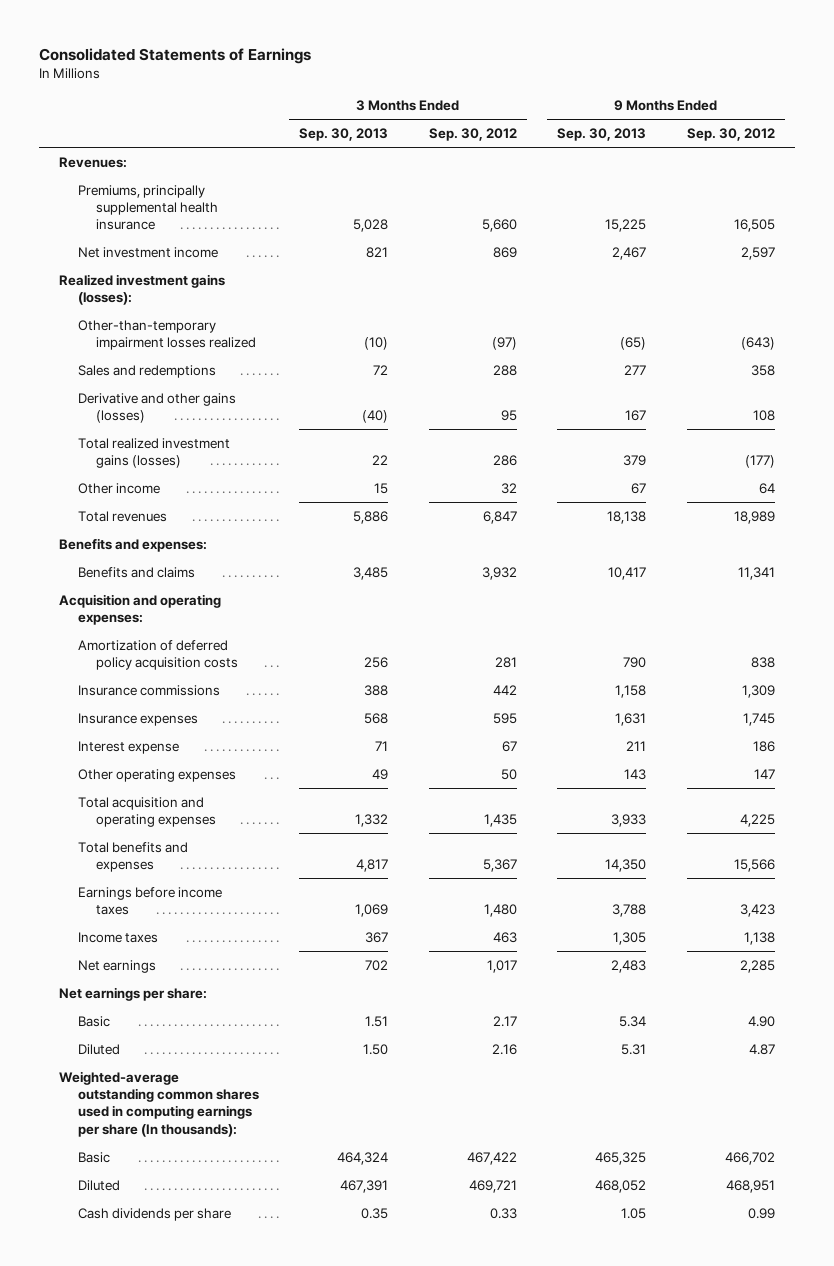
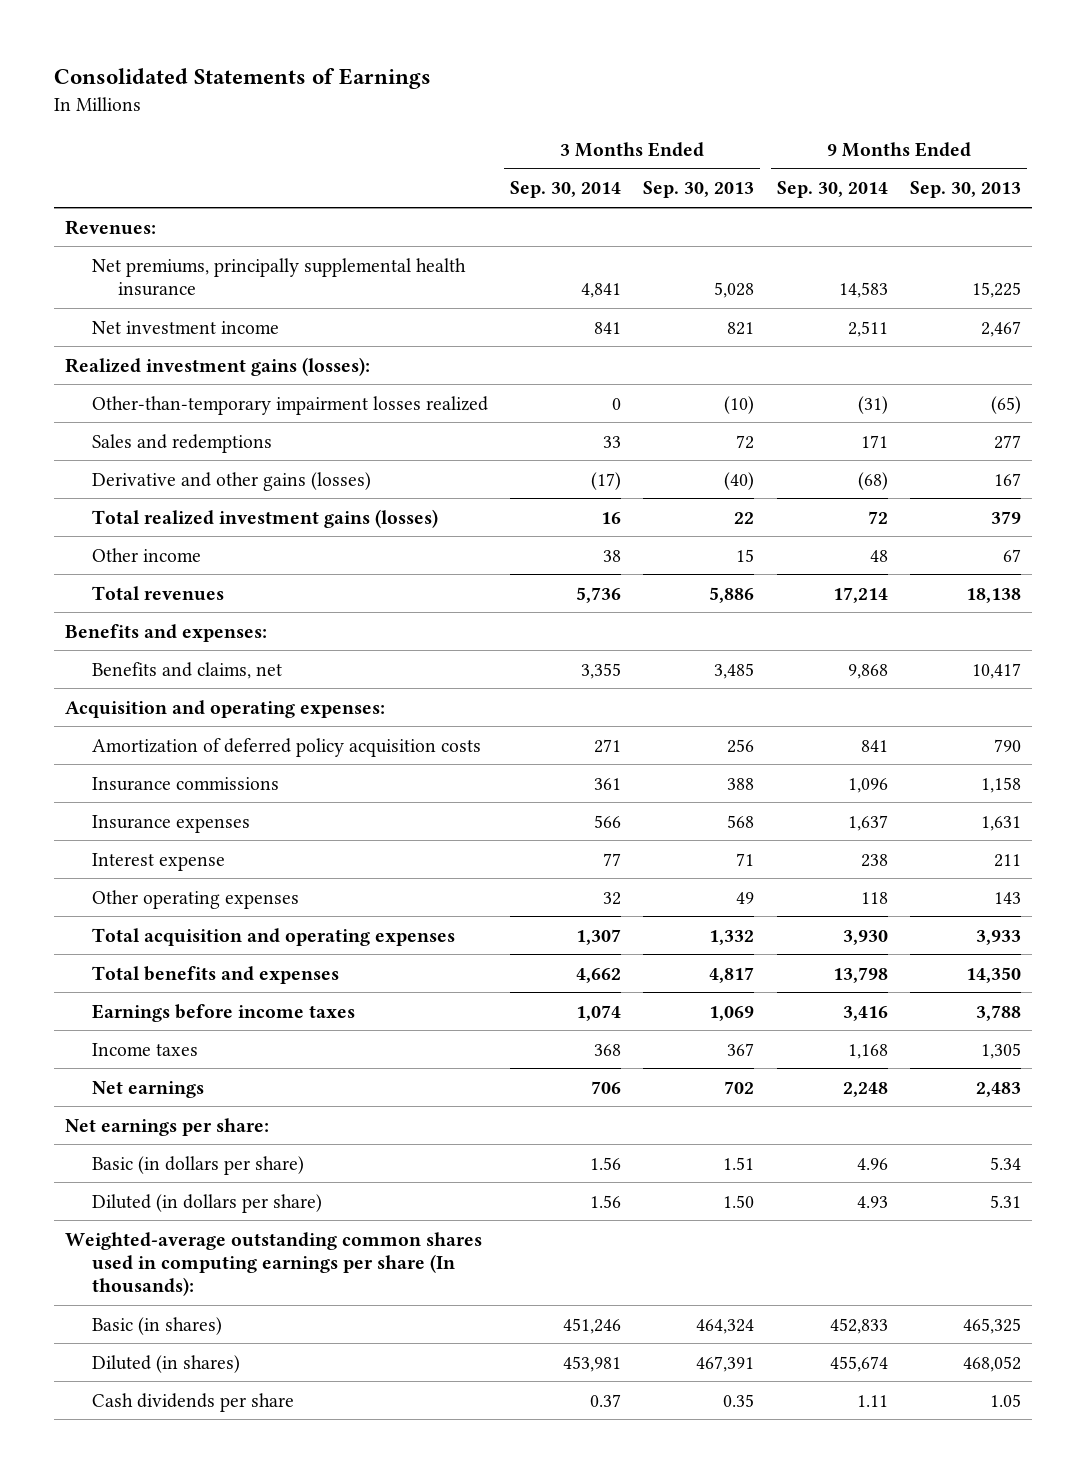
[428,128,517,142] Sep. 30, 2012 -> none
[686,128,775,142] Sep. 30, 2012 -> none
none -> [509,181,621,199] Sep. 30, 2014
none -> [776,181,888,199] Sep. 30, 2014
[77,184,218,231] Premiums, principally supplemental health insurance -> [91,257,466,296] Net premiums, principally supplemental health insurance
[77,566,195,578] Benefits and claims -> [91,661,282,679] Benefits and claims, net
[77,1015,110,1027] Basic -> [91,1155,304,1175] Basic (in dollars per share)
[77,1043,120,1055] Diluted -> [91,1193,322,1213] Diluted (in dollars per share)
[77,1151,110,1163] Basic -> [91,1316,222,1335] Basic (in shares)
[77,1179,120,1191] Diluted -> [91,1354,240,1373] Diluted (in shares)

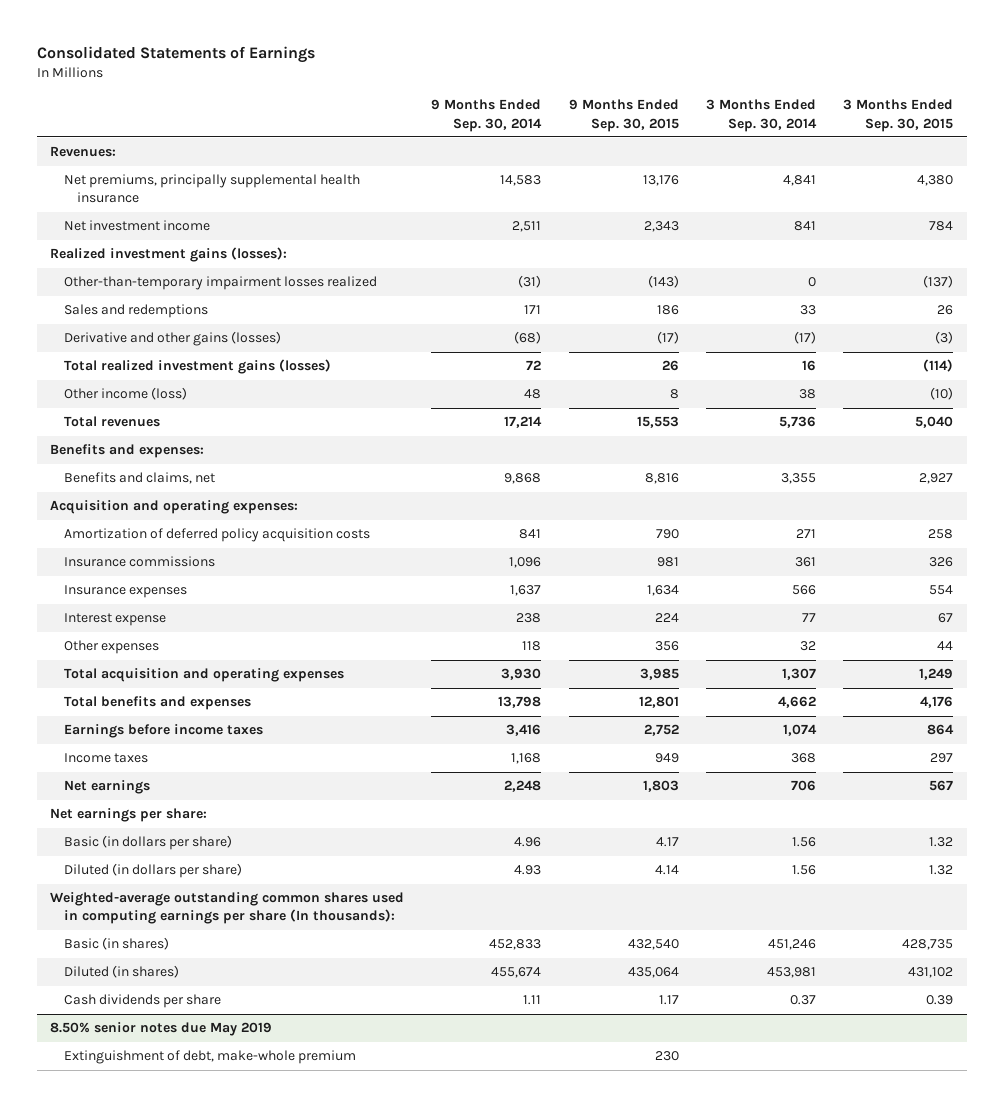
[643,181,755,199] Sep. 30, 2013 -> none
[910,181,1022,199] Sep. 30, 2013 -> none
none -> [568,99,679,132] 9 Months Ended Sep. 30, 2015
none -> [843,99,954,132] 3 Months Ended Sep. 30, 2015
[91,547,201,562] Other income -> [63,387,187,401] Other income (loss)
[91,889,299,909] Other operating expenses -> [63,640,159,655] Other expenses
none -> [50,1022,273,1037] 8.50% senior notes due May 2019
none -> [63,1050,356,1065] Extinguishment of debt, make-whole premium

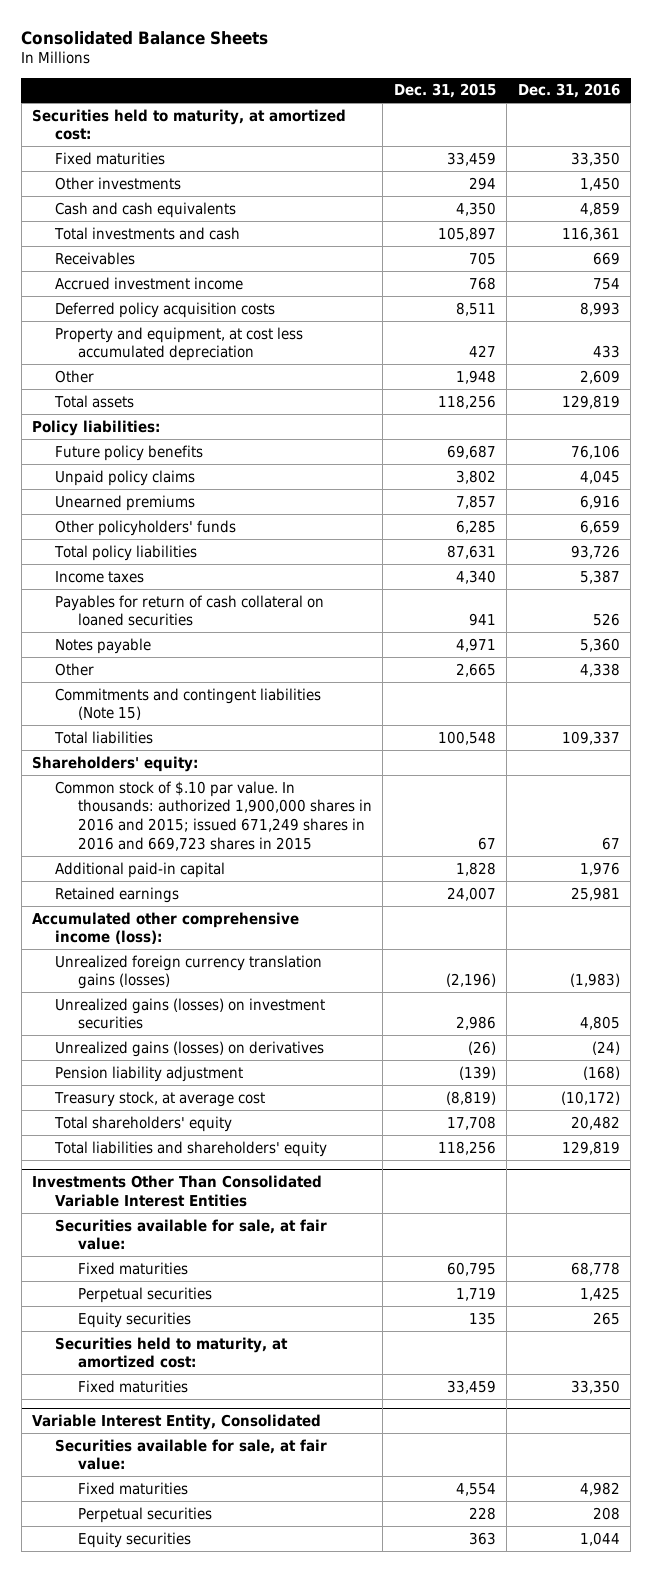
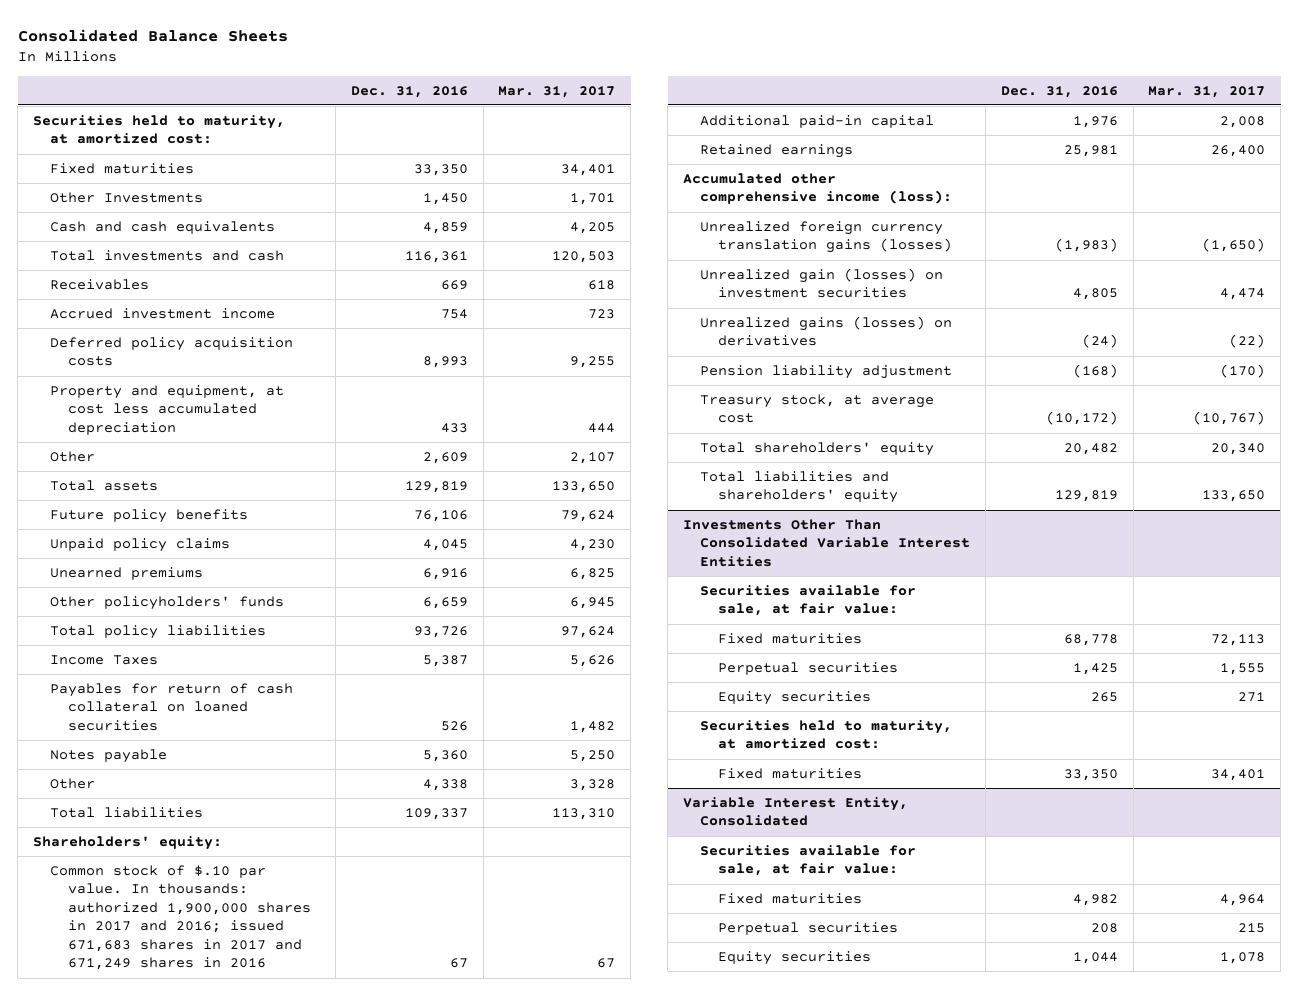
[393,83,496,99] Dec. 31, 2015 -> none
none -> [498,85,616,98] Mar. 31, 2017
[55,176,182,190] Other investments -> [50,191,204,203] Other Investments
[32,419,161,436] Policy liabilities: -> none
[55,570,145,583] Income taxes -> [50,654,159,665] Income Taxes
[55,687,322,721] Commitments and contingent liabilities (Note 15) -> none
[55,780,372,851] Common stock of $.10 par value. In thousands: authorized 1,900,000 shares in 2016 and 2015; issued 671,249 shares in 2016 and 669,723 shares in 2015 -> [50,864,311,971] Common stock of $.10 par value. In thousands: authorized 1,900,000 shares in 2017 and 2016; issued 671,683 shares in 2017 and 671,249 shares in 2016
[55,997,326,1030] Unrealized gains (losses) on investment securities -> [700,267,944,299] Unrealized gain (losses) on investment securities

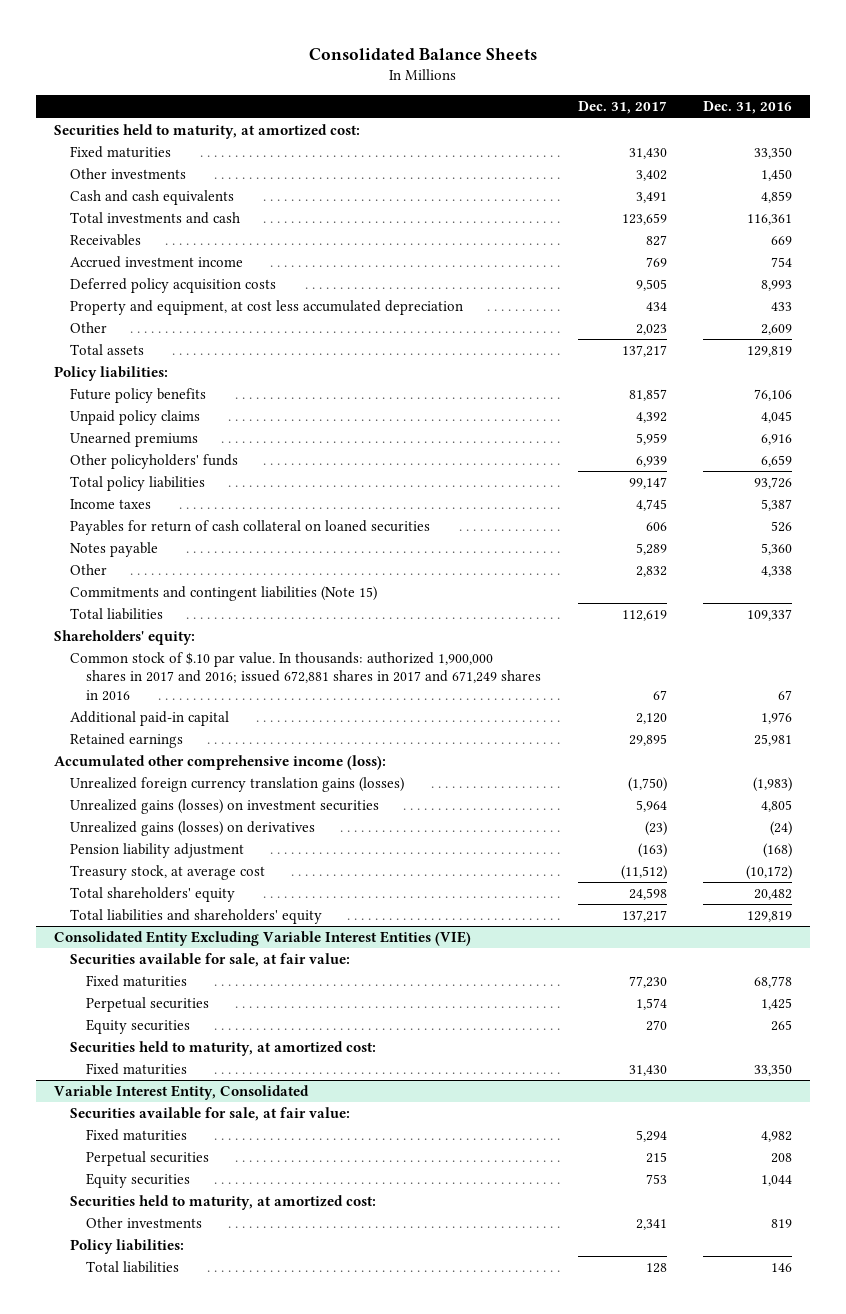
[498,85,616,98] Mar. 31, 2017 -> none
none -> [577,101,667,115] Dec. 31, 2017
[50,191,204,203] Other Investments -> [70,168,187,180] Other investments
none -> [54,366,169,382] Policy liabilities:
[50,654,159,665] Income Taxes -> [70,499,152,510] Income taxes
none -> [70,586,378,602] Commitments and contingent liabilities (Note 15)
[50,864,311,971] Common stock of $.10 par value. In thousands: authorized 1,900,000 shares in 2017 and 2016; issued 671,683 shares in 2017 and 671,249 shares in 2016 -> [70,652,542,701] Common stock of $.10 par value. In thousands: authorized 1,900,000 shares in 2017 and 2016; issued 672,881 shares in 2017 and 671,249 shares in 2016
[700,267,944,299] Unrealized gain (losses) on investment securities -> [70,799,380,815] Unrealized gains (losses) on investment securities
[682,518,971,567] Investments Other Than Consolidated Variable Interest Entities -> none
none -> [54,931,472,947] Consolidated Entity Excluding Variable Interest Entities (VIE)
none -> [70,1195,377,1211] Securities held to maturity, at amortized cost:
none -> [86,1217,203,1229] Other investments
none -> [70,1239,185,1255] Policy liabilities:
none -> [86,1261,180,1274] Total liabilities

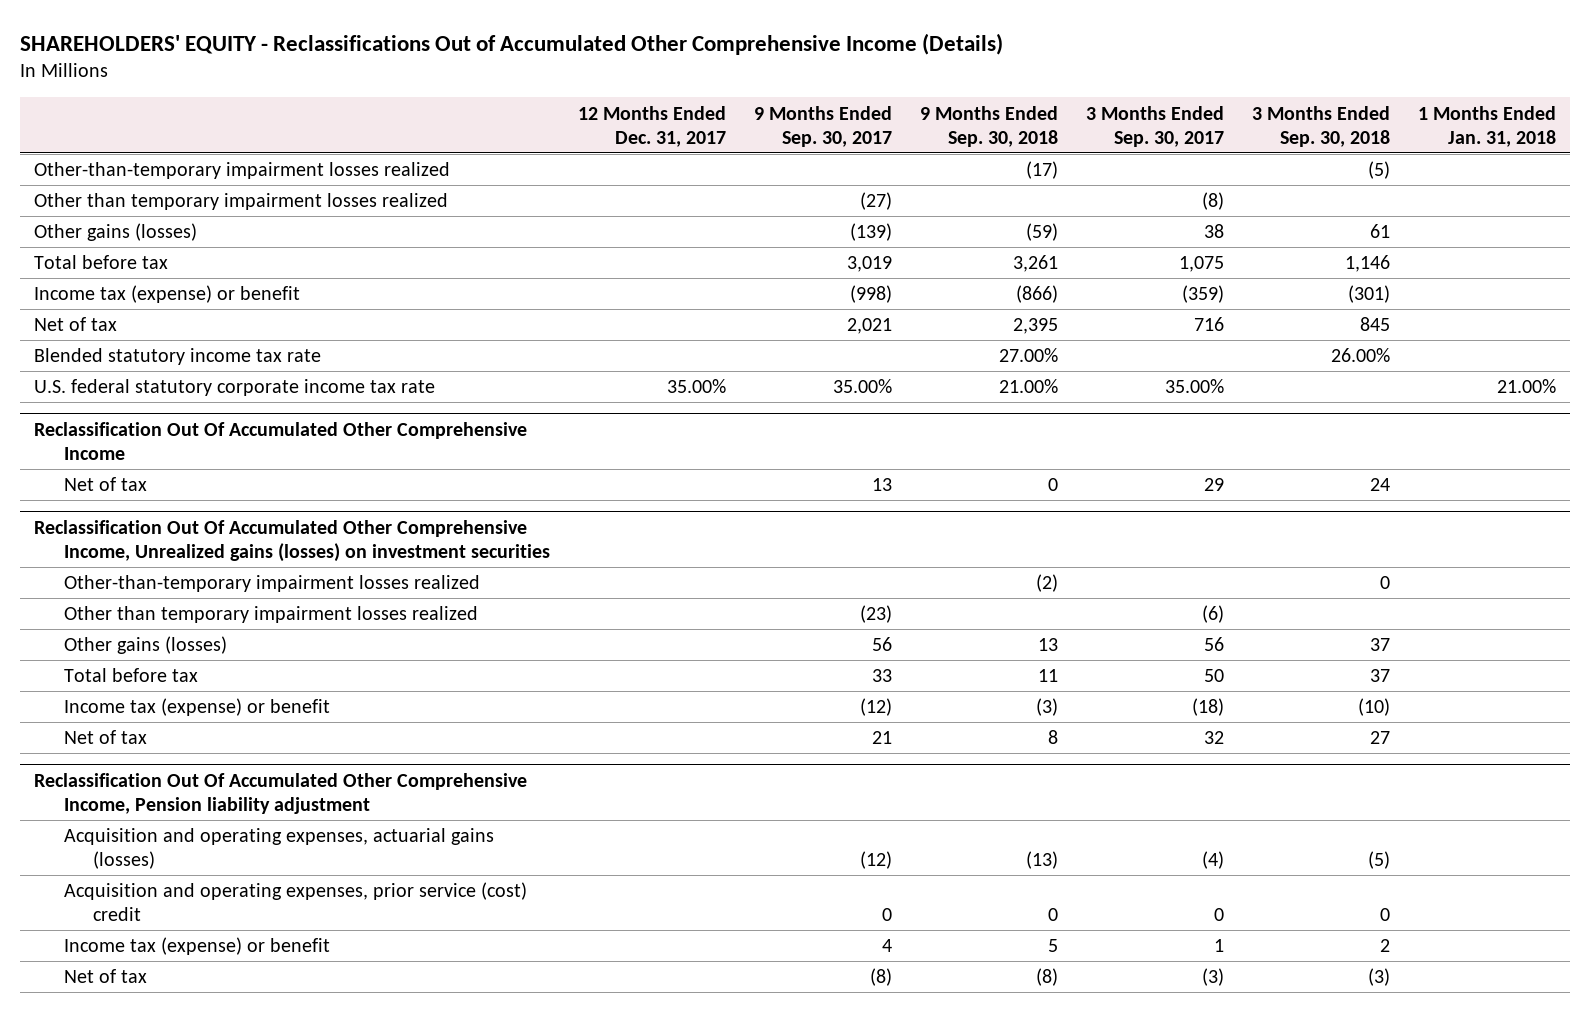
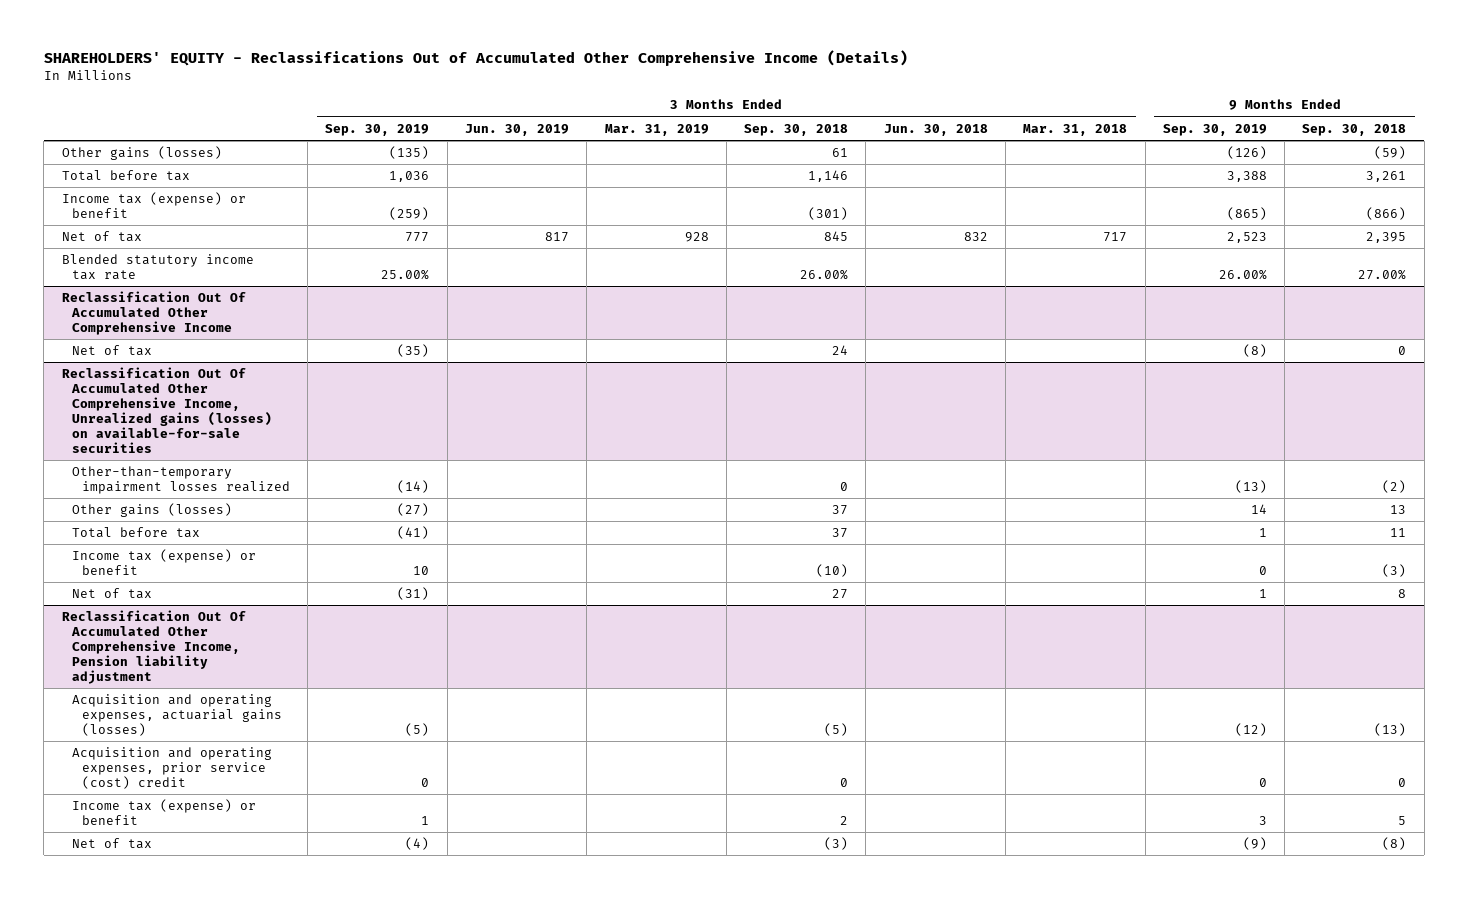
[577,105,726,147] 12 Months Ended Dec. 31, 2017 -> none
[753,105,892,147] 9 Months Ended Sep. 30, 2017 -> none
[1085,105,1224,147] 3 Months Ended Sep. 30, 2017 -> none
[1417,105,1556,147] 1 Months Ended Jan. 31, 2018 -> none
none -> [325,123,430,136] Sep. 30, 2019
none -> [464,123,569,136] Jun. 30, 2019
none -> [604,123,709,136] Mar. 31, 2019
none -> [883,123,988,136] Jun. 30, 2018
none -> [1023,123,1128,136] Mar. 31, 2018
none -> [1162,123,1267,136] Sep. 30, 2019
[33,162,450,180] Other-than-temporary impairment losses realized -> none
[33,193,448,211] Other than temporary impairment losses realized -> none
[33,379,435,397] U.S. federal statutory corporate income tax rate -> none
[33,520,550,563] Reclassification Out Of Accumulated Other Comprehensive Income, Unrealized gains (losses) on investment securities -> [61,367,272,453] Reclassification Out Of Accumulated Other Comprehensive Income, Unrealized gains (losses) on available-for-sale securities
[63,606,478,624] Other than temporary impairment losses realized -> none

